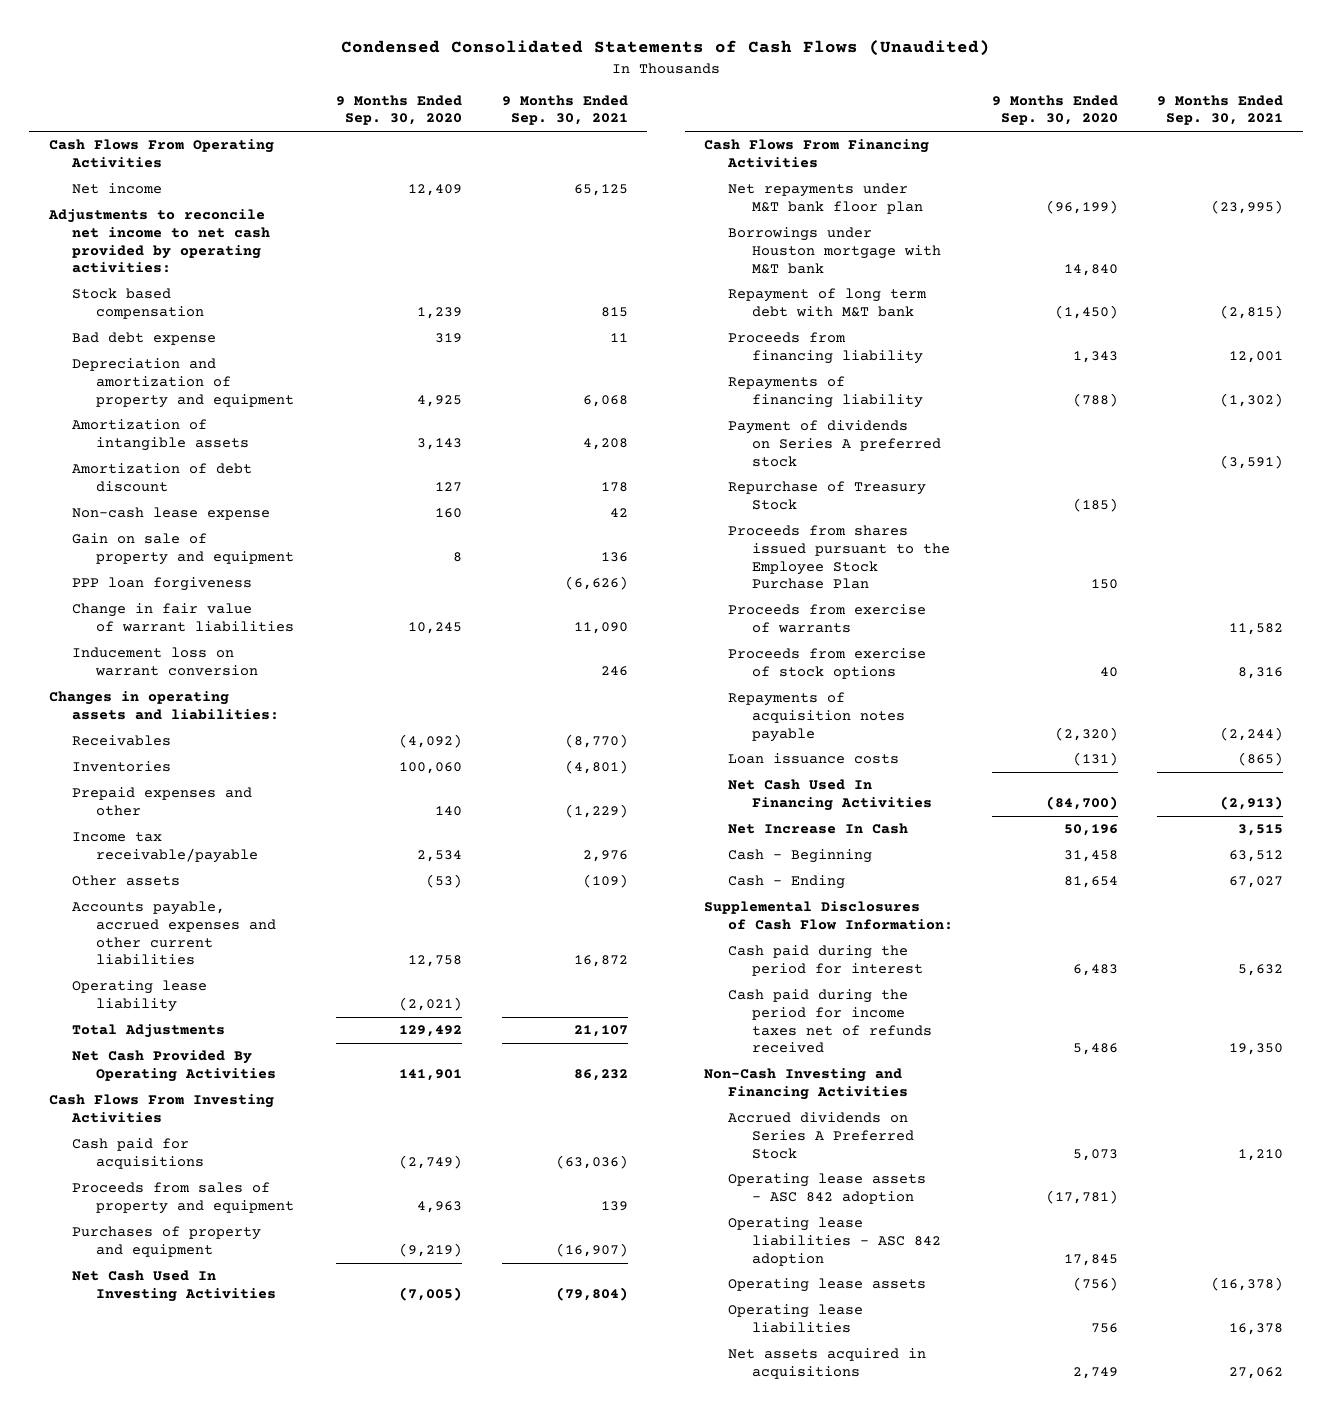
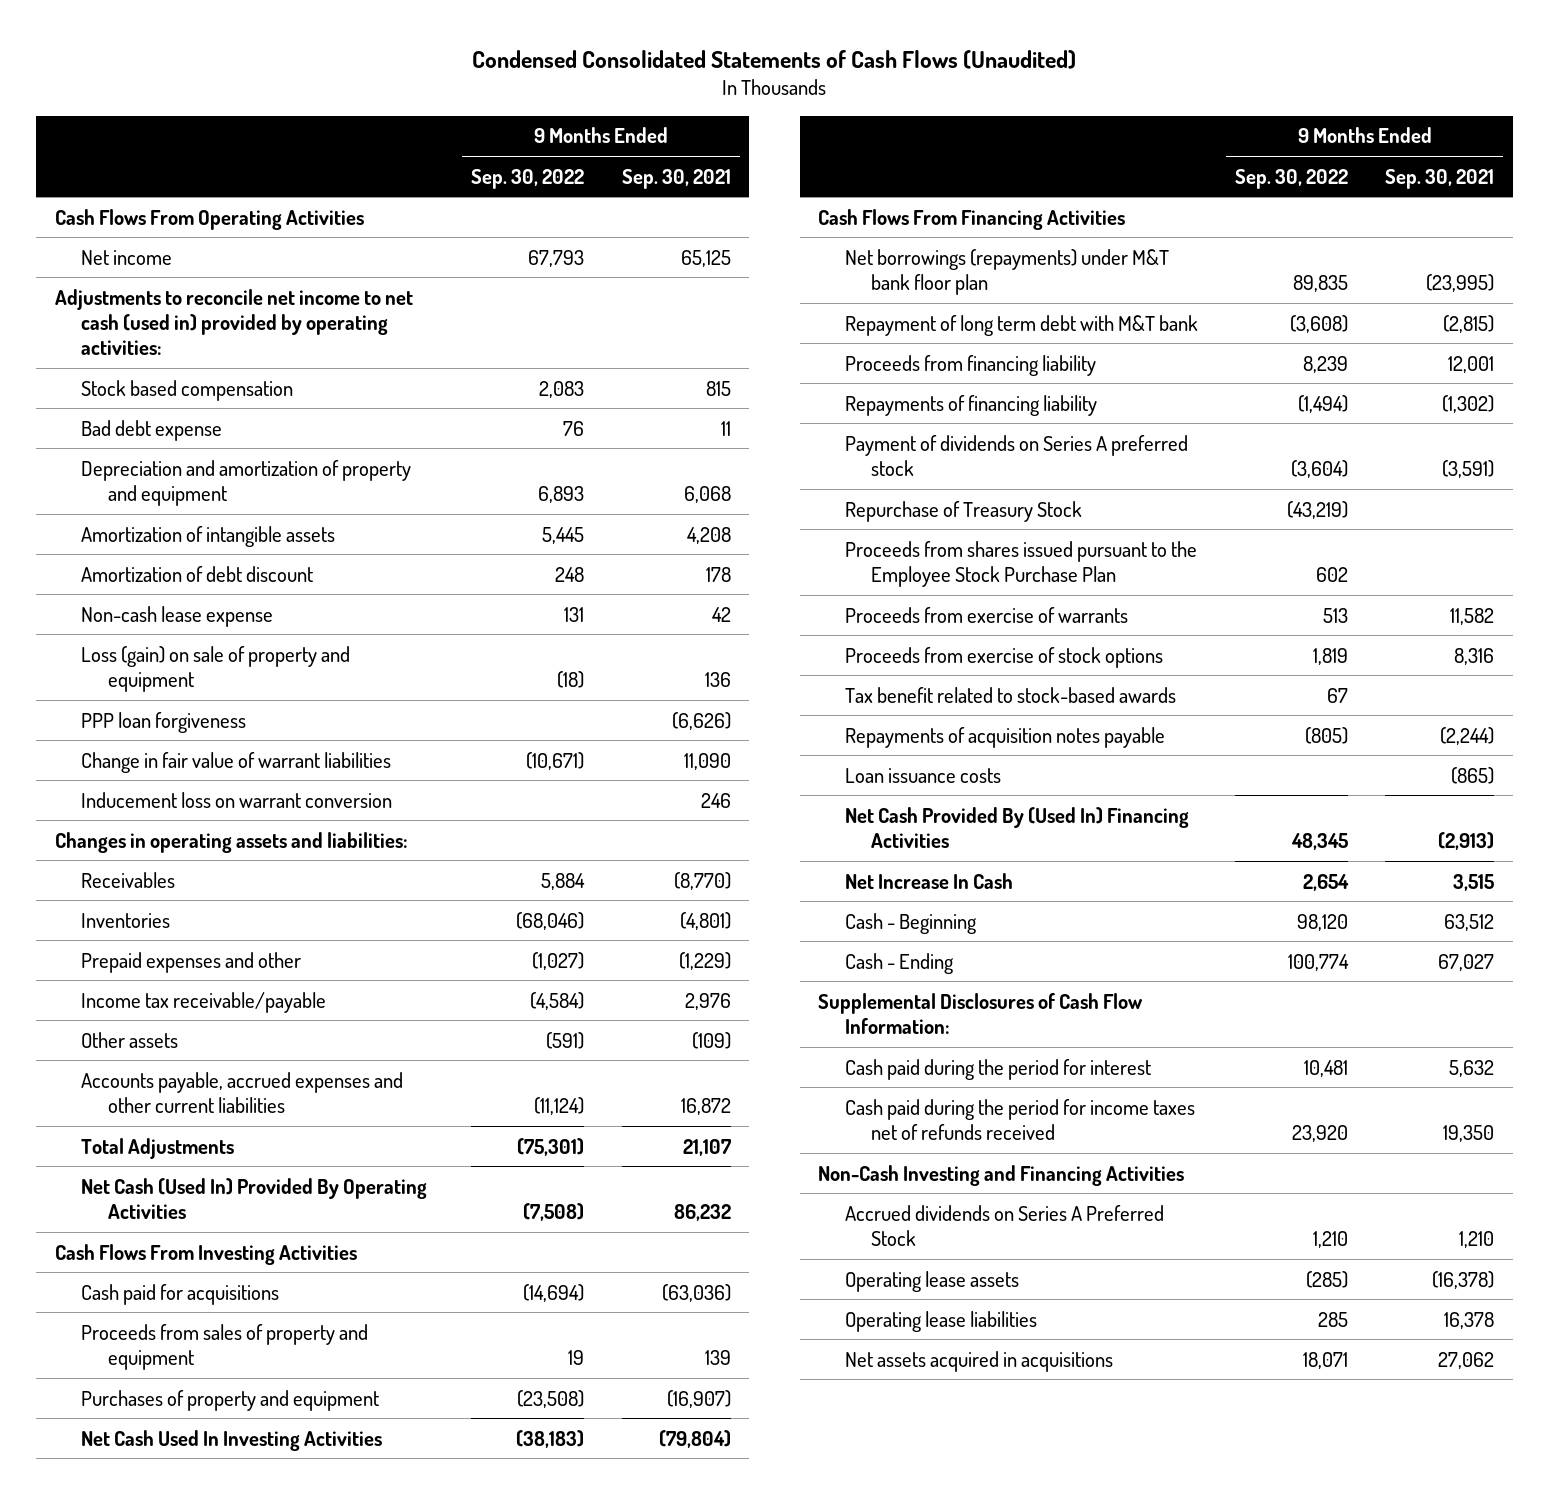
[336,94,463,126] 9 Months Ended Sep. 30, 2020 -> none
none -> [471,168,585,189] Sep. 30, 2022
[47,209,271,274] Adjustments to reconcile net income to net cash provided by operating activities: -> [54,288,413,356] Adjustments to reconcile net income to net cash (used in) provided by operating activities:
[72,533,295,565] Gain on sale of property and equipment -> [81,645,351,692] Loss (gain) on sale of property and equipment
[72,980,208,1012] Operating lease liability -> none
[72,1050,277,1082] Net Cash Provided By Operating Activities -> [81,1177,428,1219] Net Cash (Used In) Provided By Operating Activities
[728,227,941,274] Borrowings under Houston mortgage with M&T bank -> none
[728,183,923,214] Net repayments under M&T bank floor plan -> [844,248,1169,295] Net borrowings (repayments) under M&T bank floor plan
none -> [844,686,1176,703] Tax benefit related to stock-based awards
[728,779,932,811] Net Cash Used In Financing Activities -> [844,806,1189,848] Net Cash Provided By (Used In) Financing Activities
[728,1173,927,1204] Operating lease assets - ASC 842 adoption -> none
[728,1217,941,1266] Operating lease liabilities - ASC 842 adoption -> none

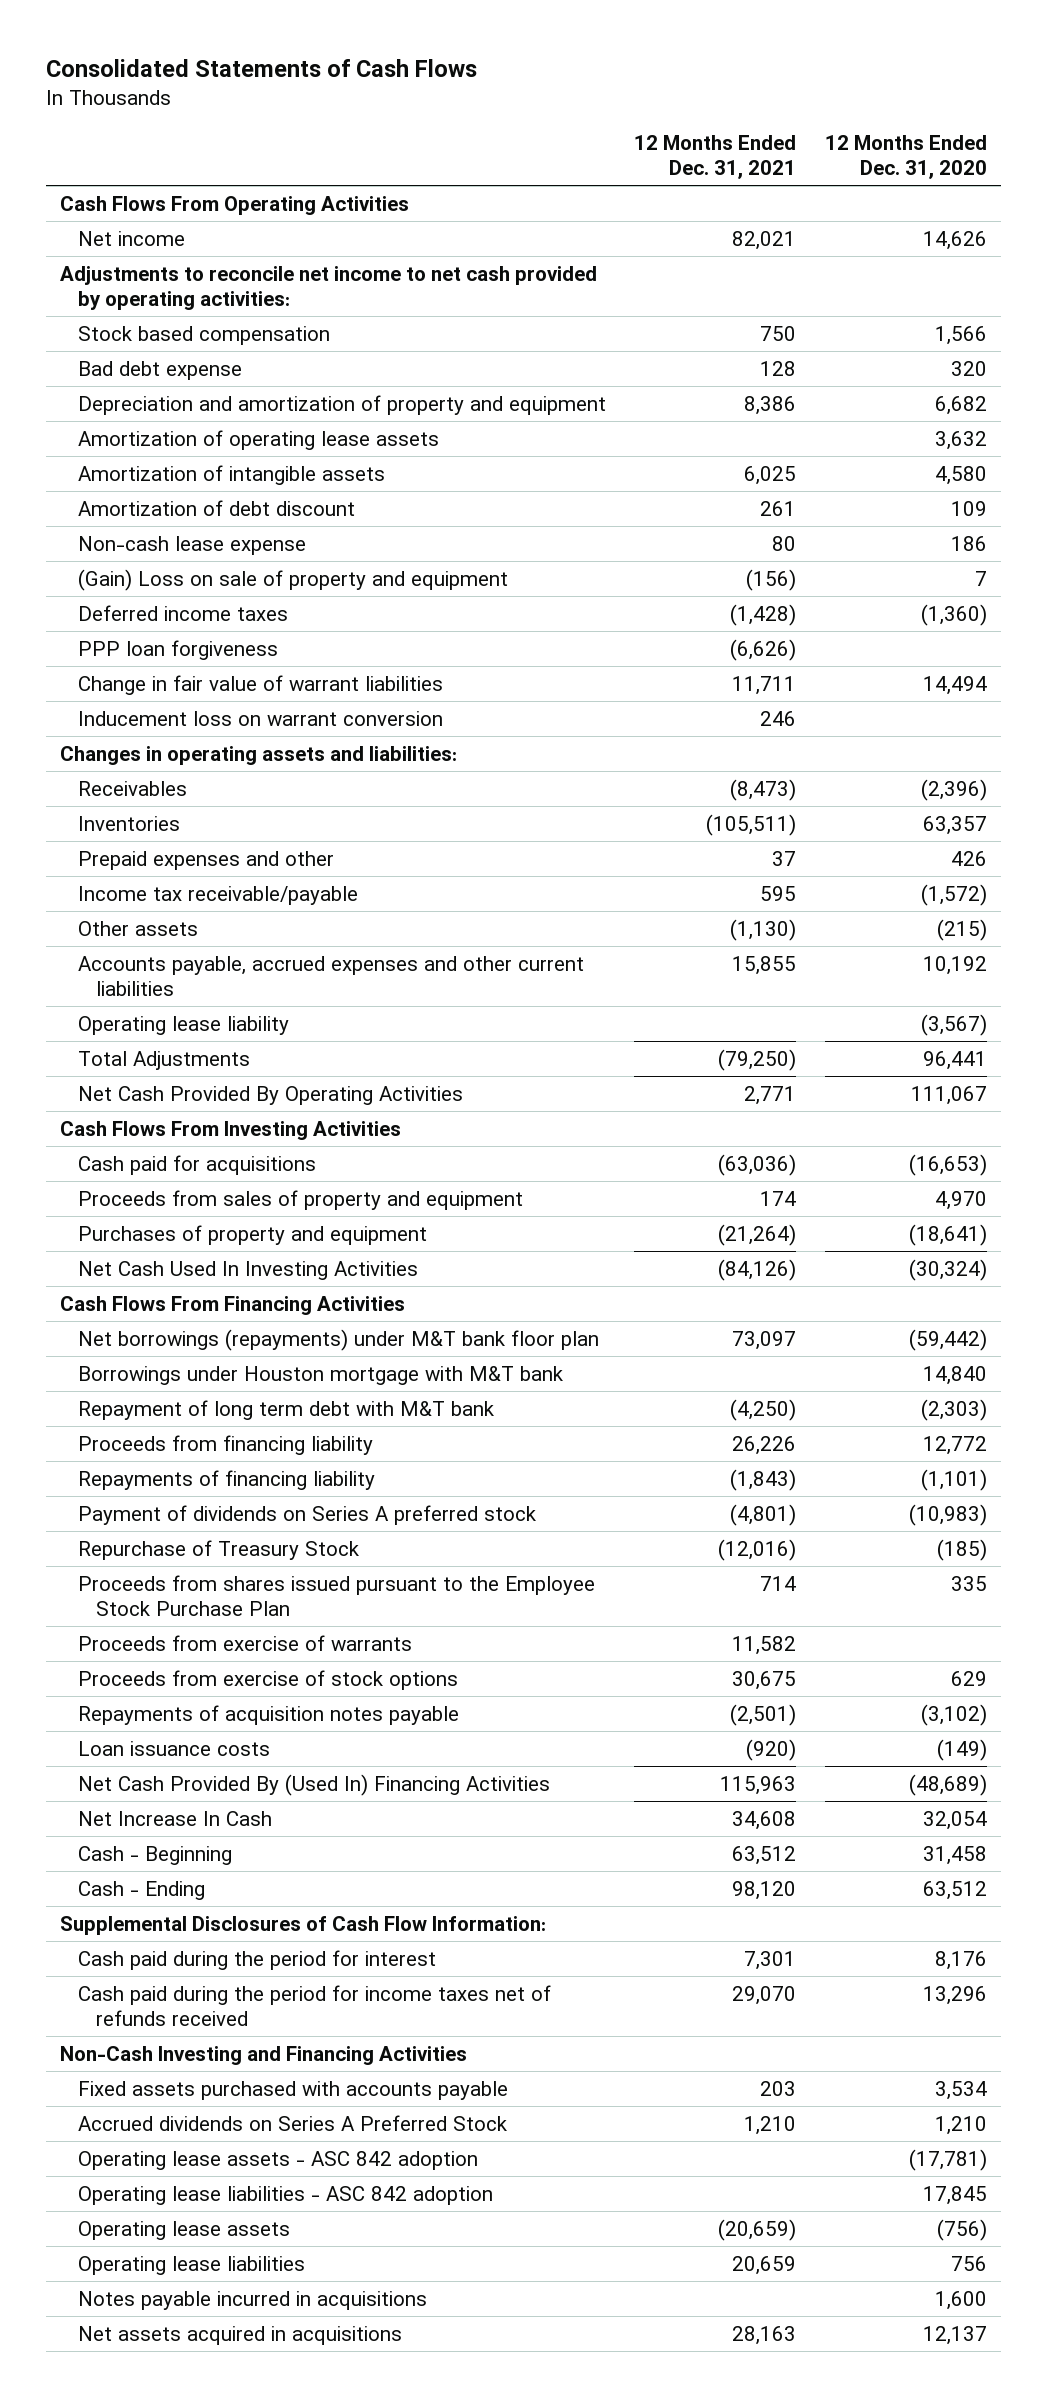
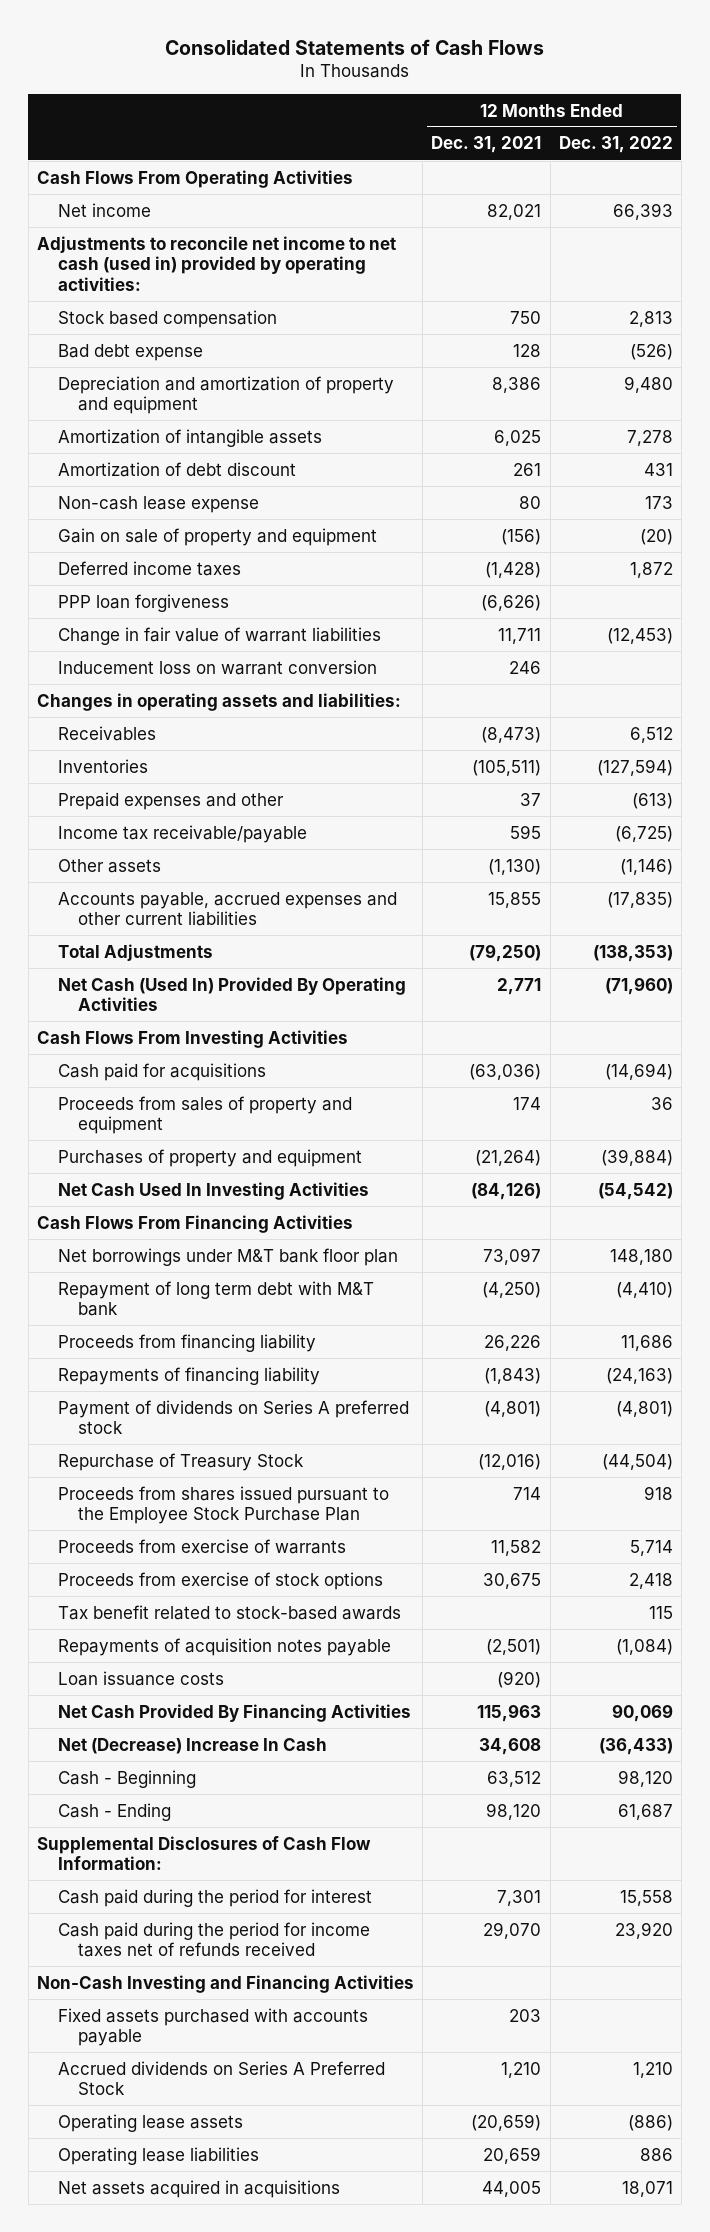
[824,135,987,180] 12 Months Ended Dec. 31, 2020 -> none
none -> [558,136,673,154] Dec. 31, 2022
[59,265,597,310] Adjustments to reconcile net income to net cash provided by operating activities: -> [37,235,397,291] Adjustments to reconcile net income to net cash (used in) provided by operating activities:
[78,429,440,450] Amortization of operating lease assets -> none
[78,568,509,591] (Gain) Loss on sale of property and equipment -> [57,527,377,546] Gain on sale of property and equipment
[78,1015,290,1035] Operating lease liability -> none
[78,1085,464,1105] Net Cash Provided By Operating Activities -> [57,976,406,1012] Net Cash (Used In) Provided By Operating Activities
[78,1365,564,1385] Borrowings under Houston mortgage with M&T bank -> none
[78,1328,600,1351] Net borrowings (repayments) under M&T bank floor plan -> [57,1247,398,1266] Net borrowings under M&T bank floor plan
none -> [57,1604,401,1620] Tax benefit related to stock-based awards
[78,1773,551,1796] Net Cash Provided By (Used In) Financing Activities -> [57,1703,411,1722] Net Cash Provided By Financing Activities
[78,1810,273,1826] Net Increase In Cash -> [57,1737,327,1754] Net (Decrease) Increase In Cash
[78,2150,479,2170] Operating lease assets - ASC 842 adoption -> none
[78,2185,494,2205] Operating lease liabilities - ASC 842 adoption -> none
[78,2290,428,2310] Notes payable incurred in acquisitions -> none
[732,2325,797,2345] 28,163 -> [482,2180,542,2197] 44,005

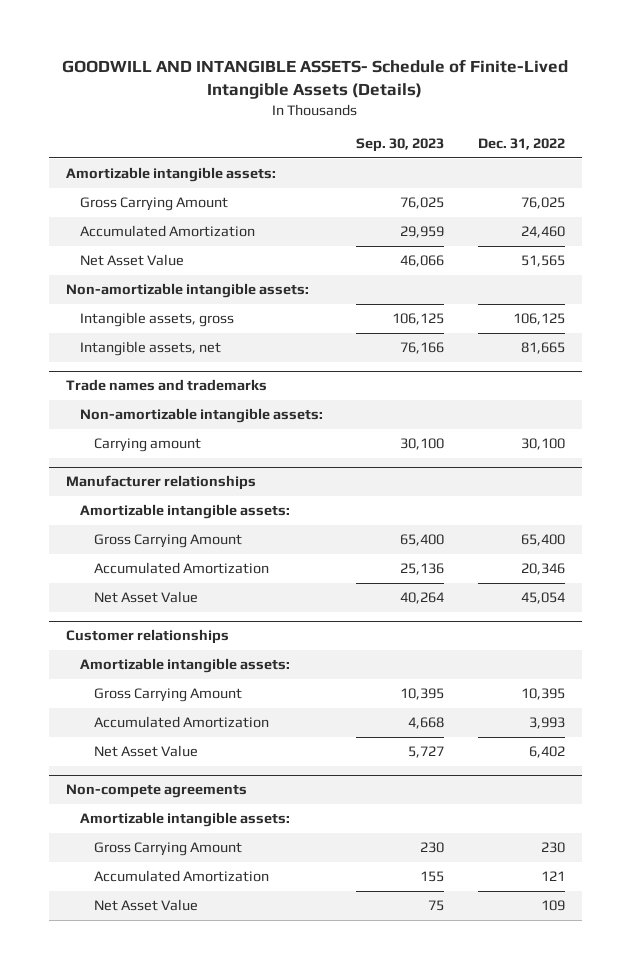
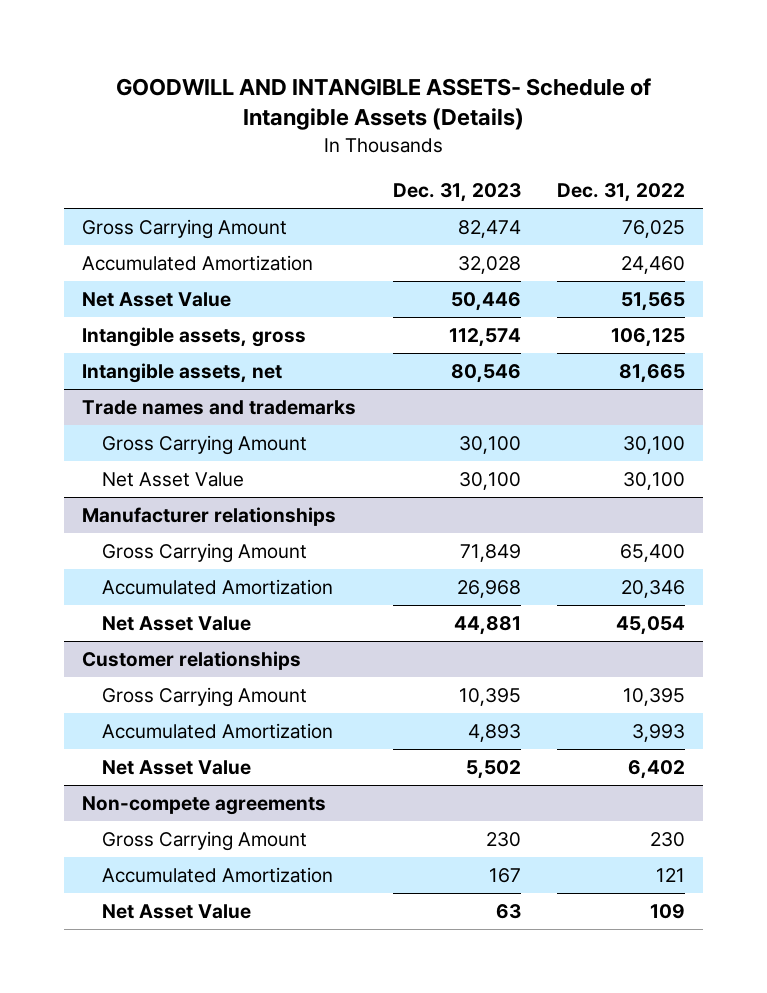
[62,58,569,99] GOODWILL AND INTANGIBLE ASSETS- Schedule of Finite-Lived Intangible Assets (Details) -> [115,77,651,131] GOODWILL AND INTANGIBLE ASSETS- Schedule of Intangible Assets (Details)
[356,138,445,153] Sep. 30, 2023 -> none
none -> [392,183,521,203] Dec. 31, 2023
[65,167,276,183] Amortizable intangible assets: -> none
[65,283,309,299] Non-amortizable intangible assets: -> none
[79,408,323,424] Non-amortizable intangible assets: -> none
[93,438,201,453] Carrying amount -> [102,435,308,456] Gross Carrying Amount
none -> [102,472,245,488] Net Asset Value
[79,504,290,520] Amortizable intangible assets: -> none
[79,658,290,674] Amortizable intangible assets: -> none
[79,812,290,828] Amortizable intangible assets: -> none

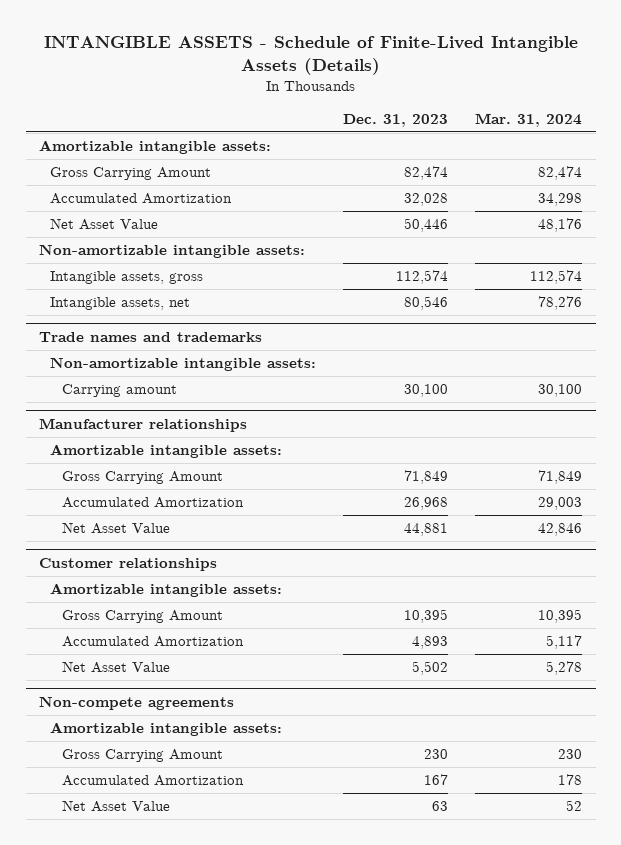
[115,77,651,131] GOODWILL AND INTANGIBLE ASSETS- Schedule of Intangible Assets (Details) -> [43,36,578,76] INTANGIBLE ASSETS - Schedule of Finite-Lived Intangible Assets (Details)
[556,183,685,203] Dec. 31, 2022 -> none
none -> [475,112,583,127] Mar. 31, 2024
none -> [39,140,272,155] Amortizable intangible assets:
none -> [39,244,306,259] Non-amortizable intangible assets:
[102,472,245,488] Net Asset Value -> none
none -> [50,357,317,372] Non-amortizable intangible assets:
[102,435,308,456] Gross Carrying Amount -> [61,384,177,398] Carrying amount
none -> [50,444,283,459] Amortizable intangible assets:
none -> [50,583,283,598] Amortizable intangible assets:
none -> [50,722,283,737] Amortizable intangible assets:

